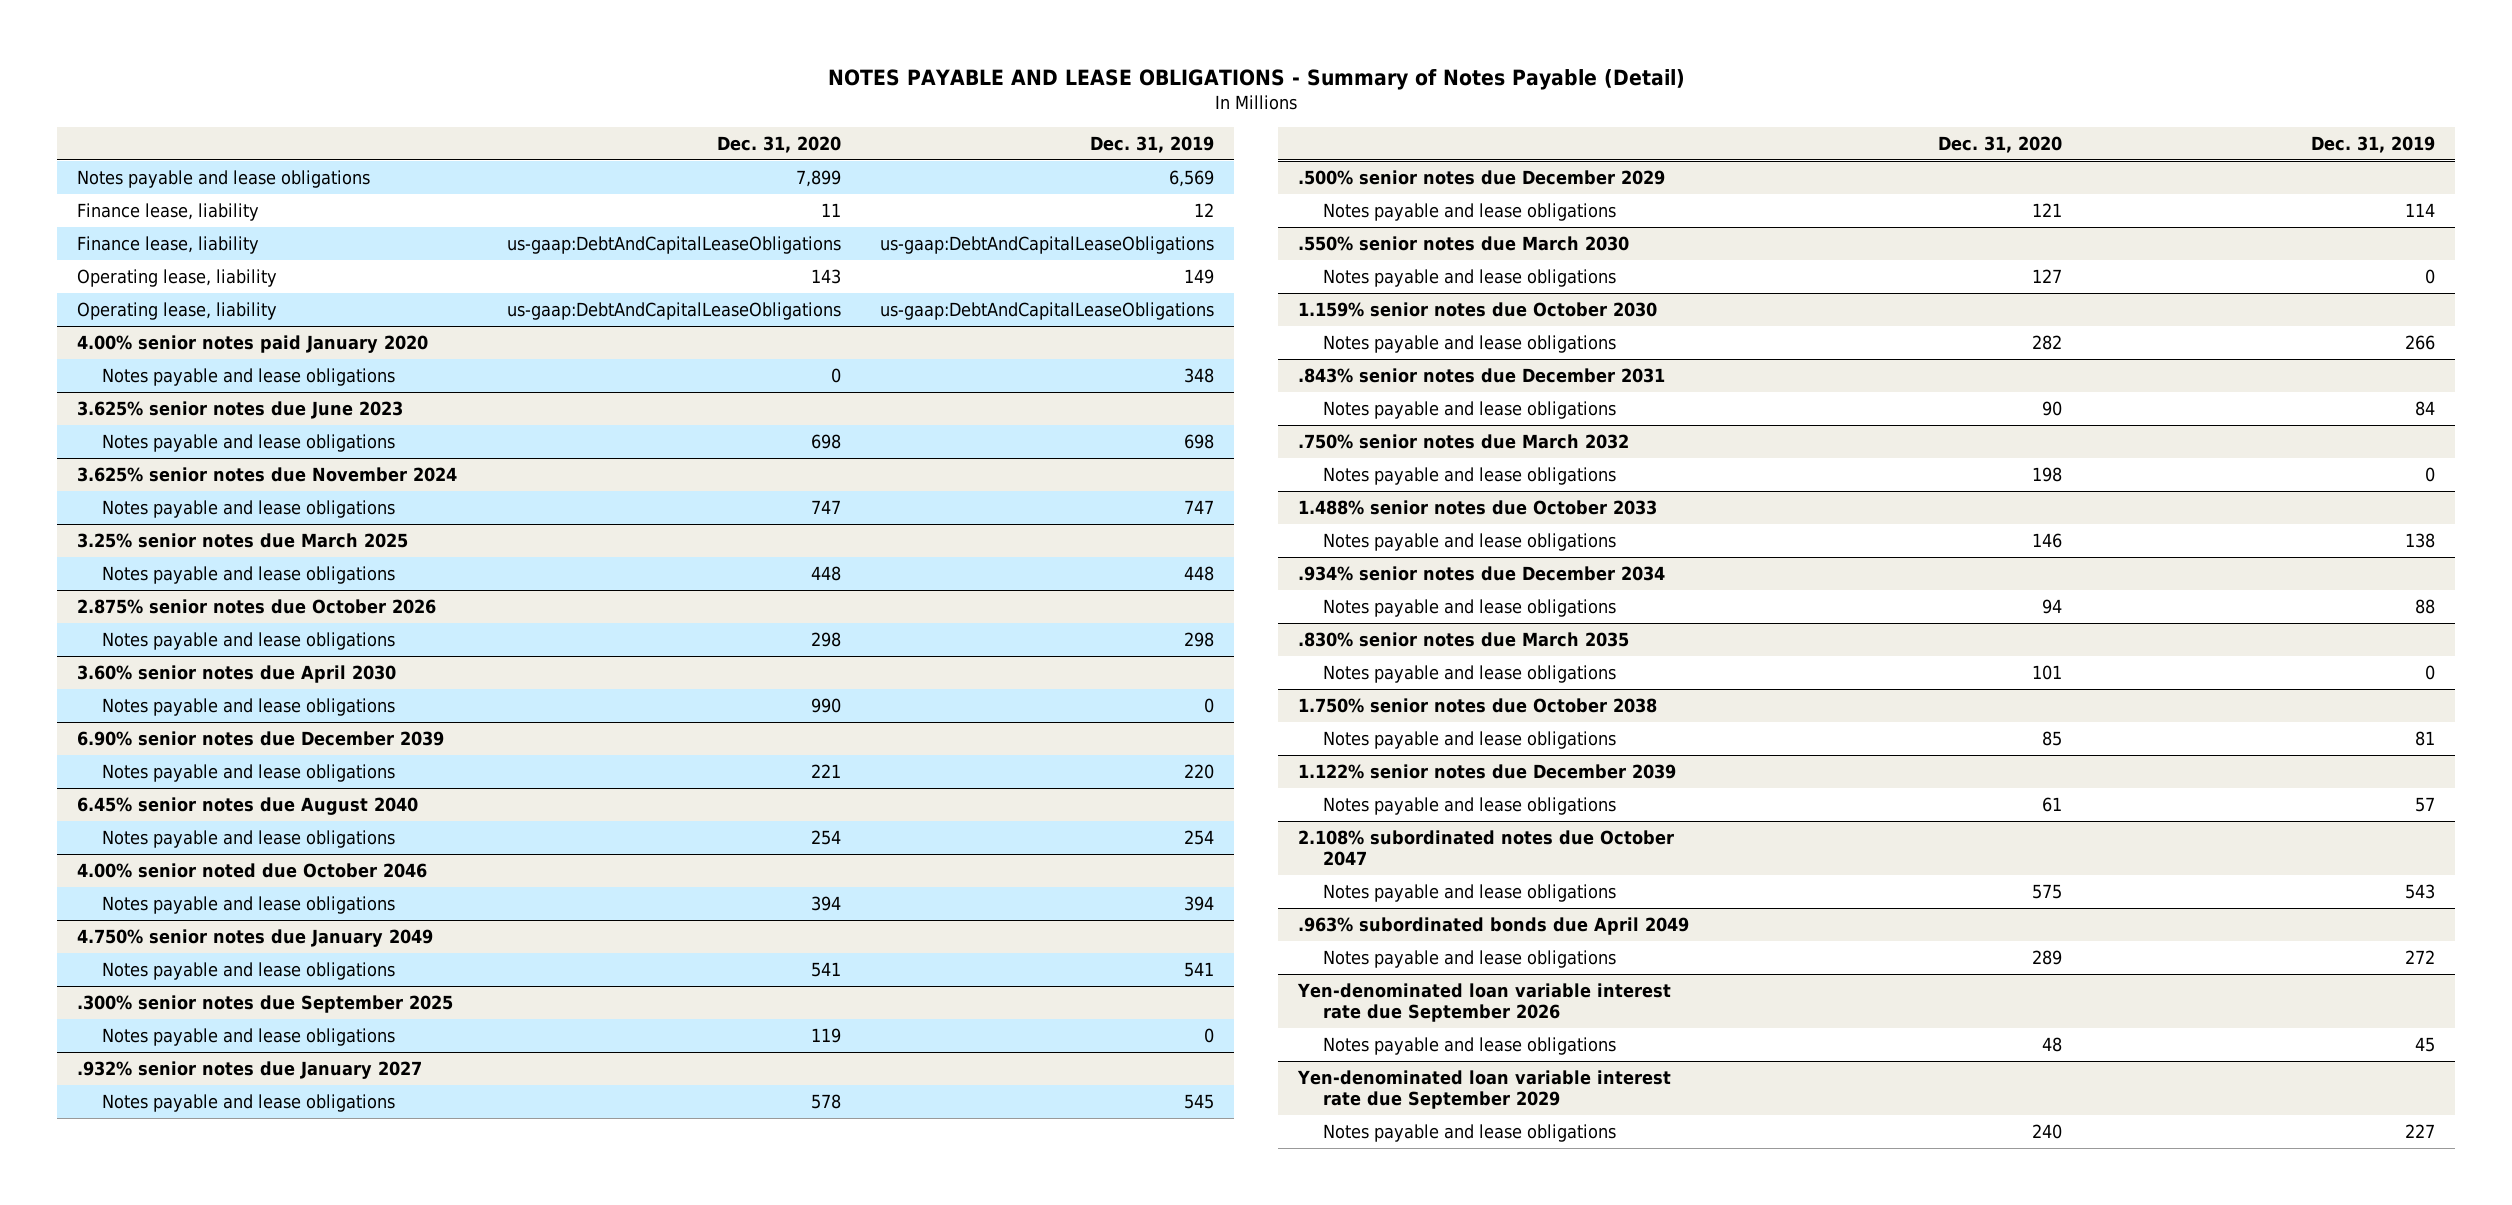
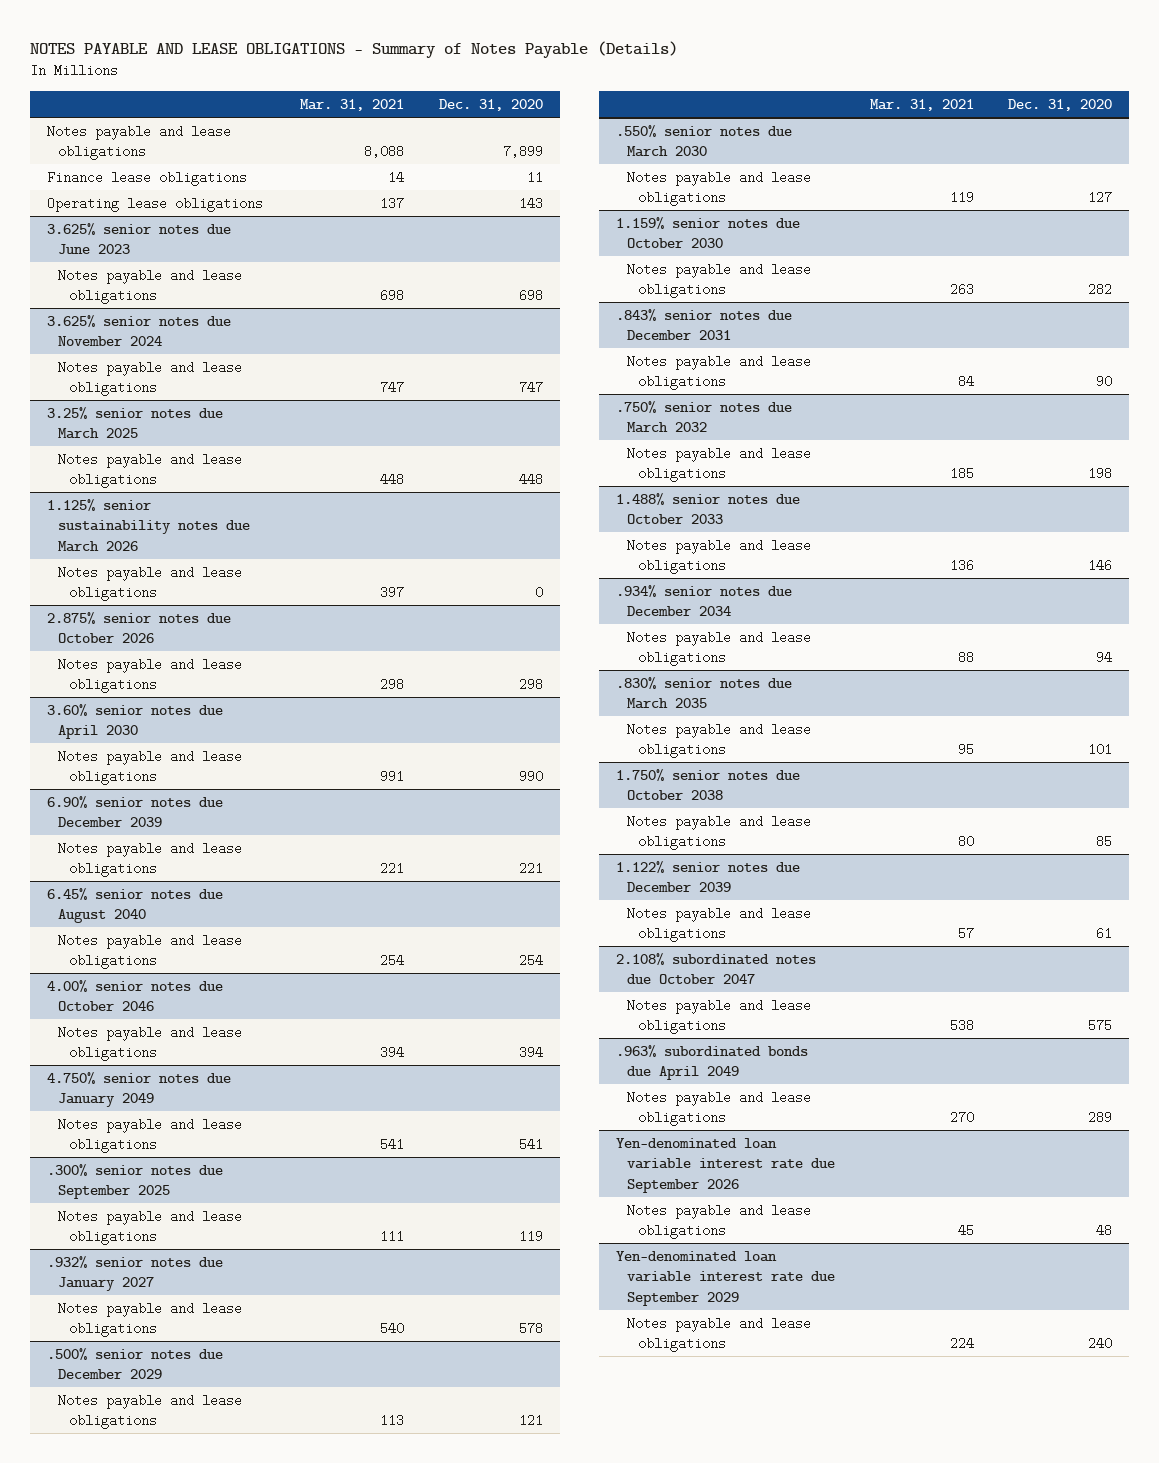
[828,68,1686,90] NOTES PAYABLE AND LEASE OBLIGATIONS - Summary of Notes Payable (Detail) -> [29,41,678,59] NOTES PAYABLE AND LEASE OBLIGATIONS - Summary of Notes Payable (Details)
[1090,135,1215,153] Dec. 31, 2019 -> none
none -> [300,98,405,111] Mar. 31, 2021
[76,235,259,254] Finance lease, liability -> none
[76,301,277,320] Operating lease, liability -> none
[76,334,428,353] 4.00% senior notes paid January 2020 -> none
[101,367,395,386] Notes payable and lease obligations -> none
[76,202,259,221] Finance lease, liability -> [46,170,247,186] Finance lease obligations
[76,268,277,287] Operating lease, liability -> [46,196,263,212] Operating lease obligations
none -> [46,498,250,552] 1.125% senior sustainability notes due March 2026
none -> [57,565,242,602] Notes payable and lease obligations
[76,862,427,878] 4.00% senior noted due October 2046 -> [46,979,223,1012] 4.00% senior notes due October 2046

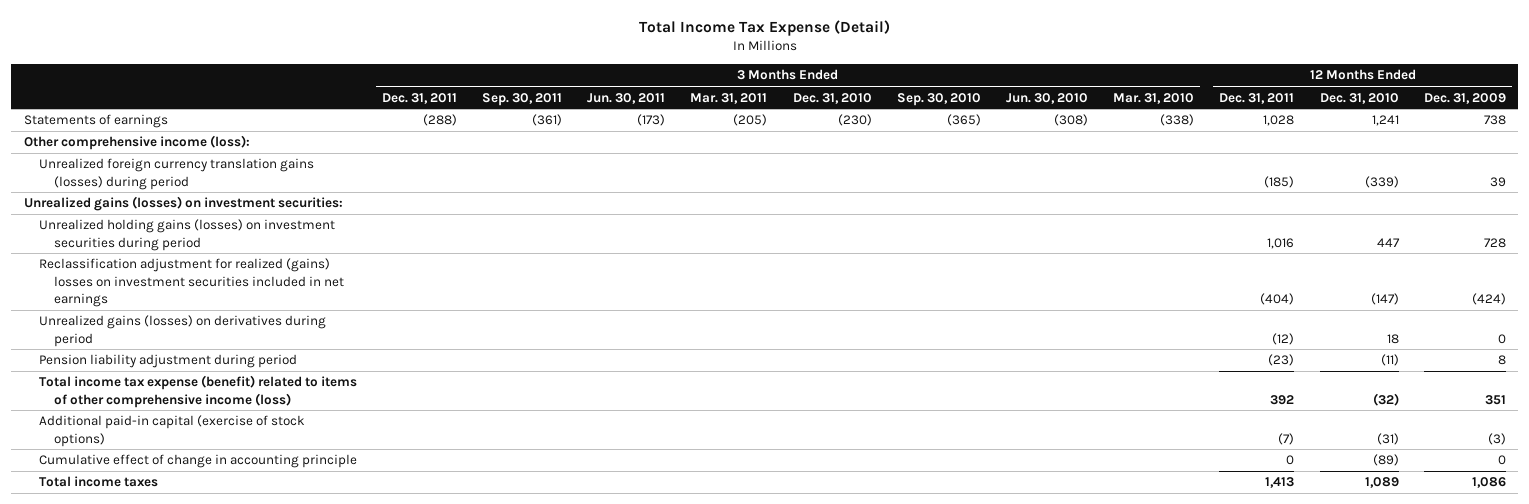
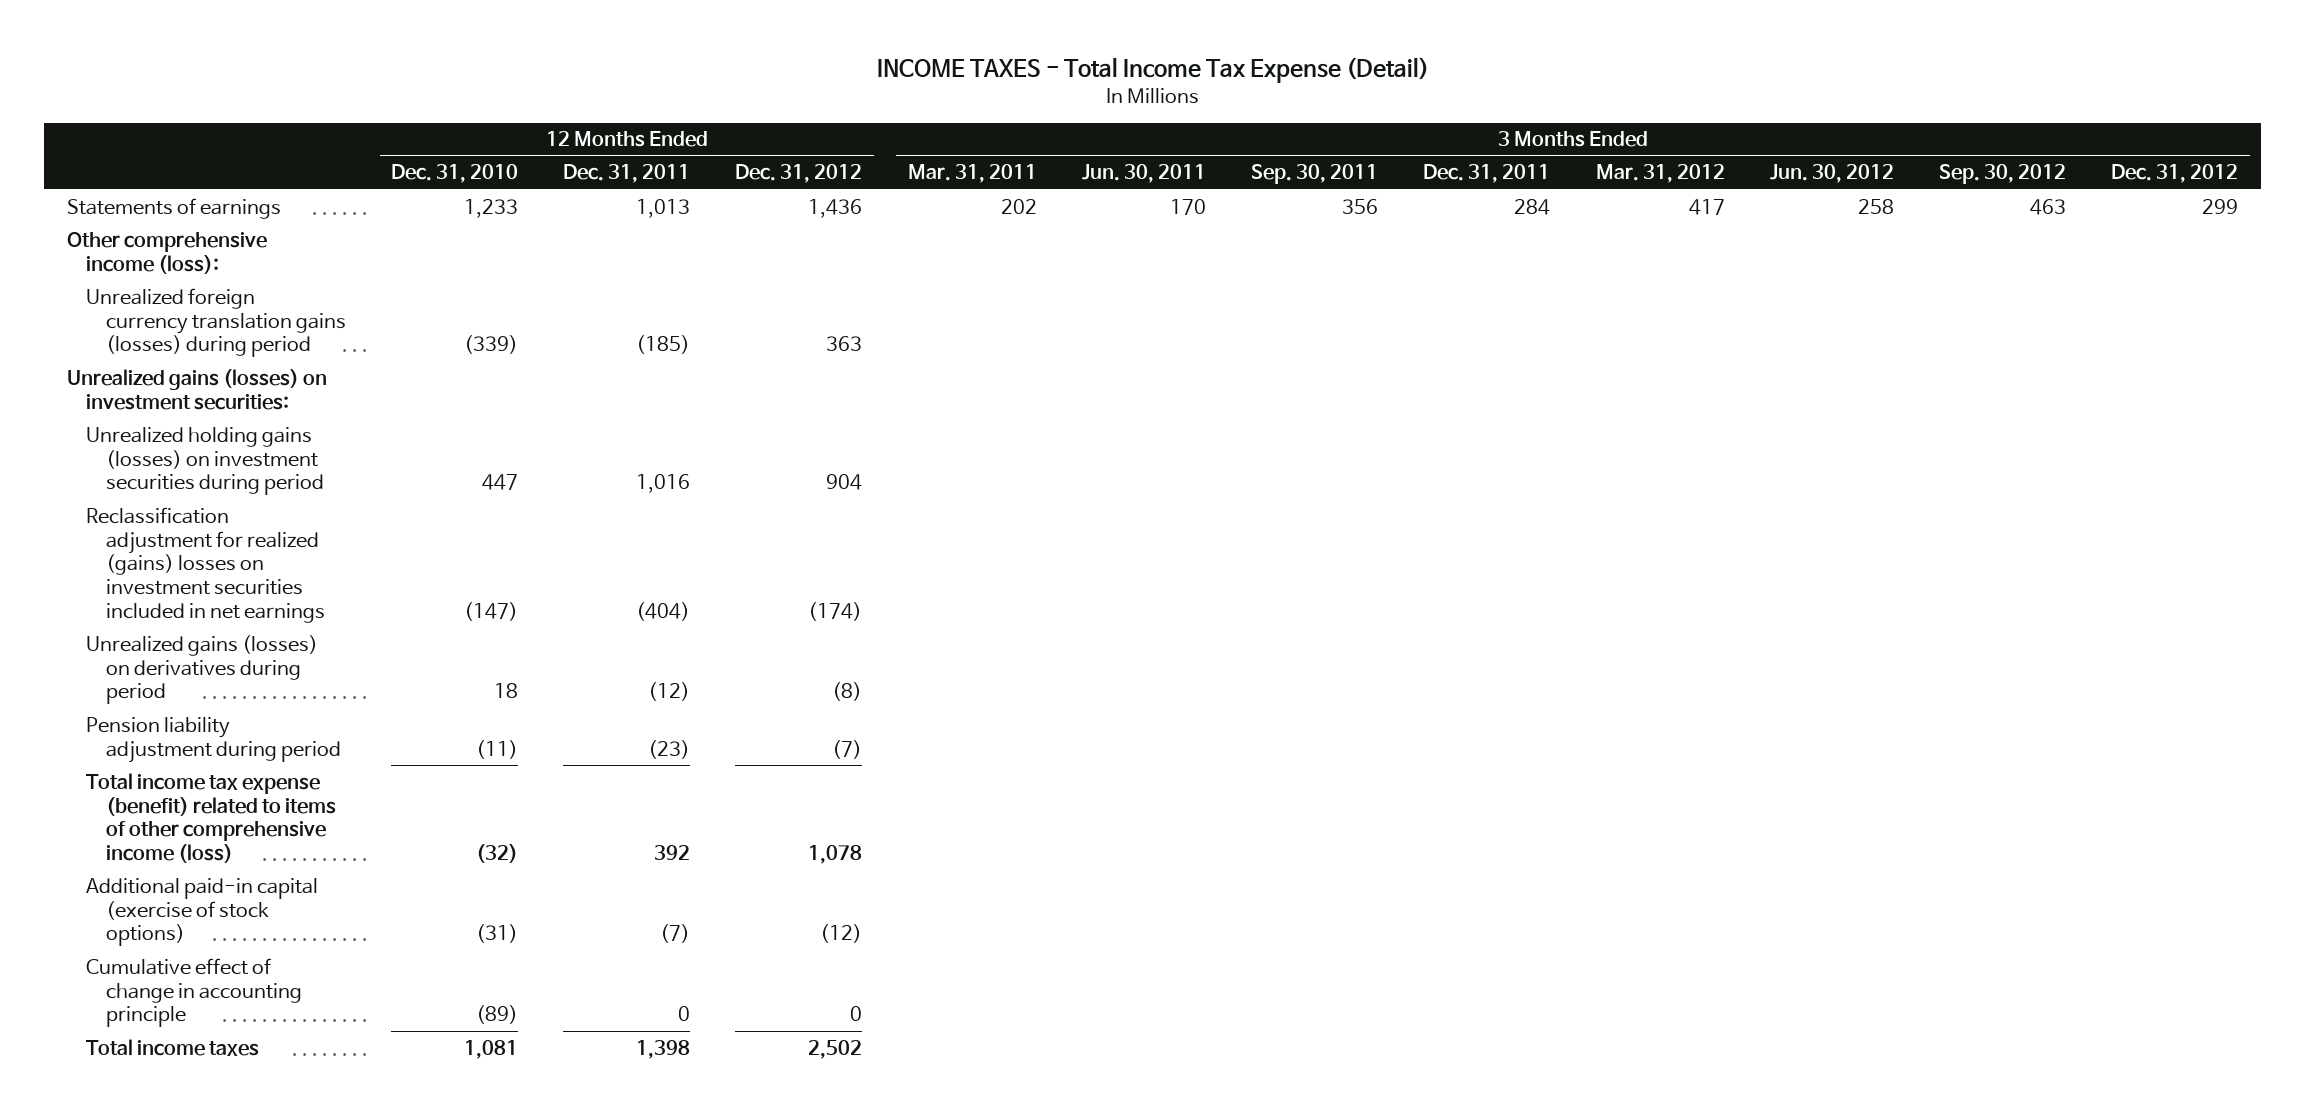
[638,20,890,37] Total Income Tax Expense (Detail) -> [876,56,1429,83] INCOME TAXES - Total Income Tax Expense (Detail)
[792,92,872,104] Dec. 31, 2010 -> none
[896,92,981,106] Sep. 30, 2010 -> none
[1006,92,1089,104] Jun. 30, 2010 -> none
[1113,92,1195,104] Mar. 31, 2010 -> none
[1423,92,1506,104] Dec. 31, 2009 -> none
none -> [735,164,863,184] Dec. 31, 2012
none -> [1595,164,1725,184] Mar. 31, 2012
none -> [1769,164,1894,184] Jun. 30, 2012
none -> [1939,164,2067,185] Sep. 30, 2012
none -> [2111,164,2239,184] Dec. 31, 2012
[422,114,457,127] (288) -> [1514,198,1551,215] 284
[532,114,563,127] (361) -> [1342,198,1379,214] 356
[637,114,666,127] (173) -> [1169,198,1206,215] 170
[733,114,768,127] (205) -> [1000,198,1037,214] 202
[1263,115,1295,127] 1,028 -> [636,198,691,218] 1,013
[1371,115,1399,127] 1,241 -> [464,198,519,218] 1,233
[1265,477,1295,489] 1,413 -> [636,1039,691,1059] 1,398
[1364,477,1399,489] 1,089 -> [464,1039,519,1059] 1,081

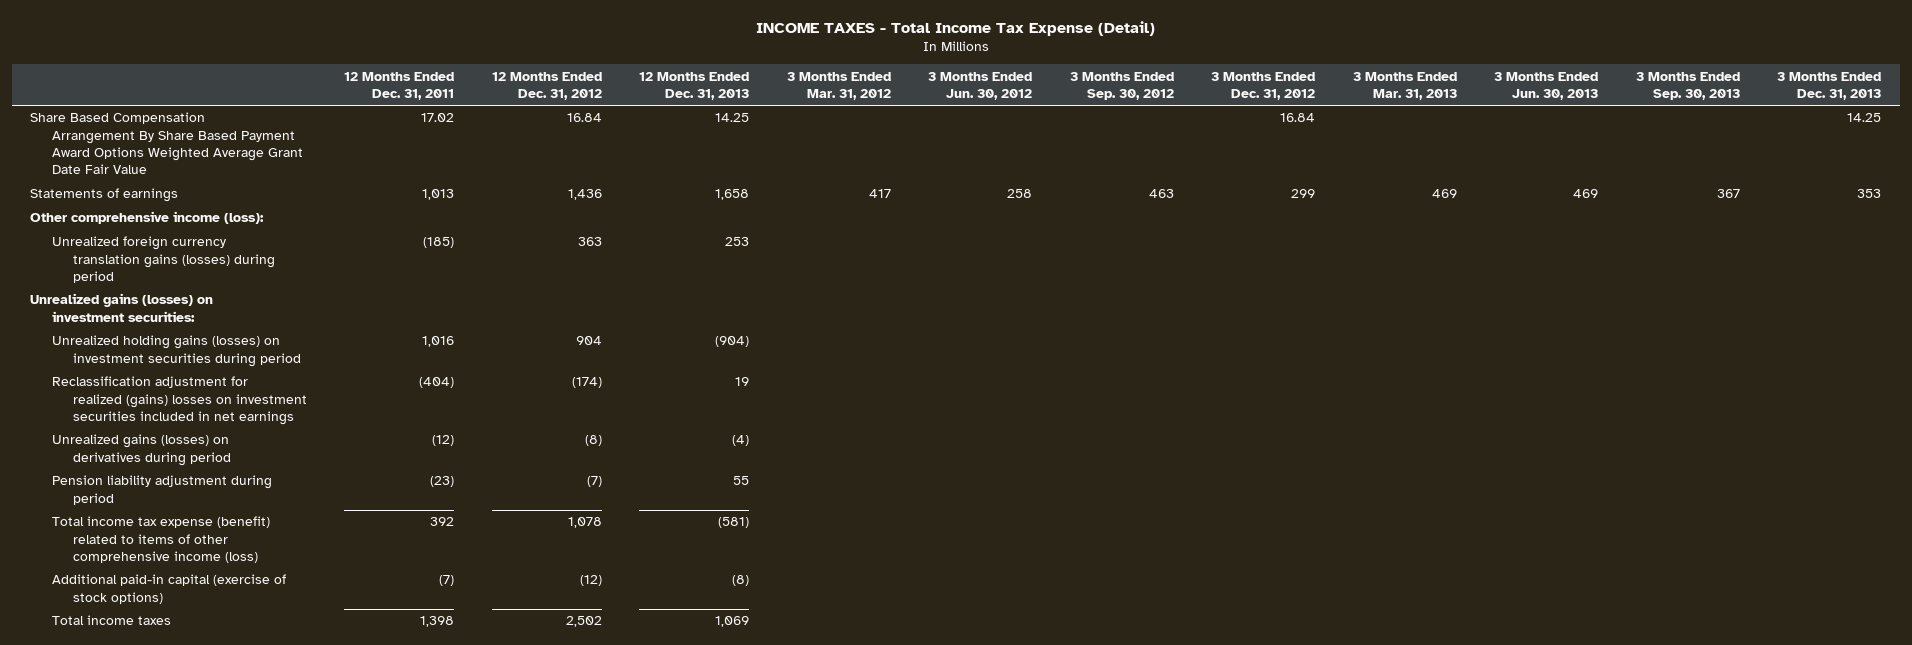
[391,164,519,184] Dec. 31, 2010 -> none
[907,164,1037,184] Mar. 31, 2011 -> none
[1081,164,1206,184] Jun. 30, 2011 -> none
[1251,164,1379,185] Sep. 30, 2011 -> none
[1423,164,1551,184] Dec. 31, 2011 -> none
none -> [639,71,750,100] 12 Months Ended Dec. 31, 2013
none -> [1352,71,1457,100] 3 Months Ended Mar. 31, 2013
none -> [1494,71,1599,100] 3 Months Ended Jun. 30, 2013
none -> [1635,71,1740,100] 3 Months Ended Sep. 30, 2013
none -> [1777,71,1882,100] 3 Months Ended Dec. 31, 2013
none -> [30,112,303,175] Share Based Compensation Arrangement By Share Based Payment Award Options Weighted Average Grant Date Fair Value
[86,957,302,1028] Cumulative effect of change in accounting principle -> none

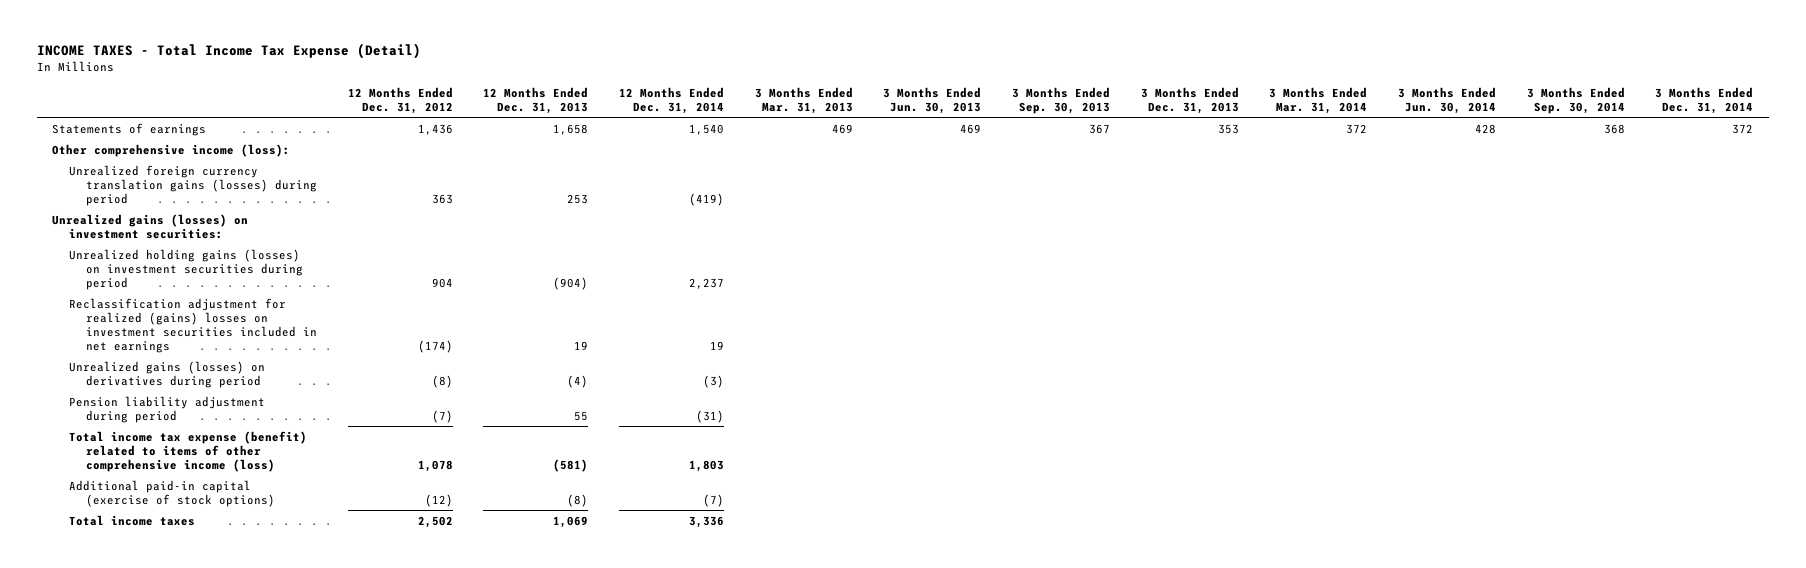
[344,71,455,100] 12 Months Ended Dec. 31, 2011 -> none
[786,71,891,100] 3 Months Ended Mar. 31, 2012 -> none
[928,71,1033,100] 3 Months Ended Jun. 30, 2012 -> none
[1069,71,1174,100] 3 Months Ended Sep. 30, 2012 -> none
[1211,71,1316,100] 3 Months Ended Dec. 31, 2012 -> none
none -> [619,86,725,114] 12 Months Ended Dec. 31, 2014
none -> [1269,86,1368,114] 3 Months Ended Mar. 31, 2014
none -> [1397,86,1496,114] 3 Months Ended Jun. 30, 2014
none -> [1526,86,1625,114] 3 Months Ended Sep. 30, 2014
none -> [1655,86,1754,114] 3 Months Ended Dec. 31, 2014
[30,112,303,175] Share Based Compensation Arrangement By Share Based Payment Award Options Weighted Average Grant Date Fair Value -> none

